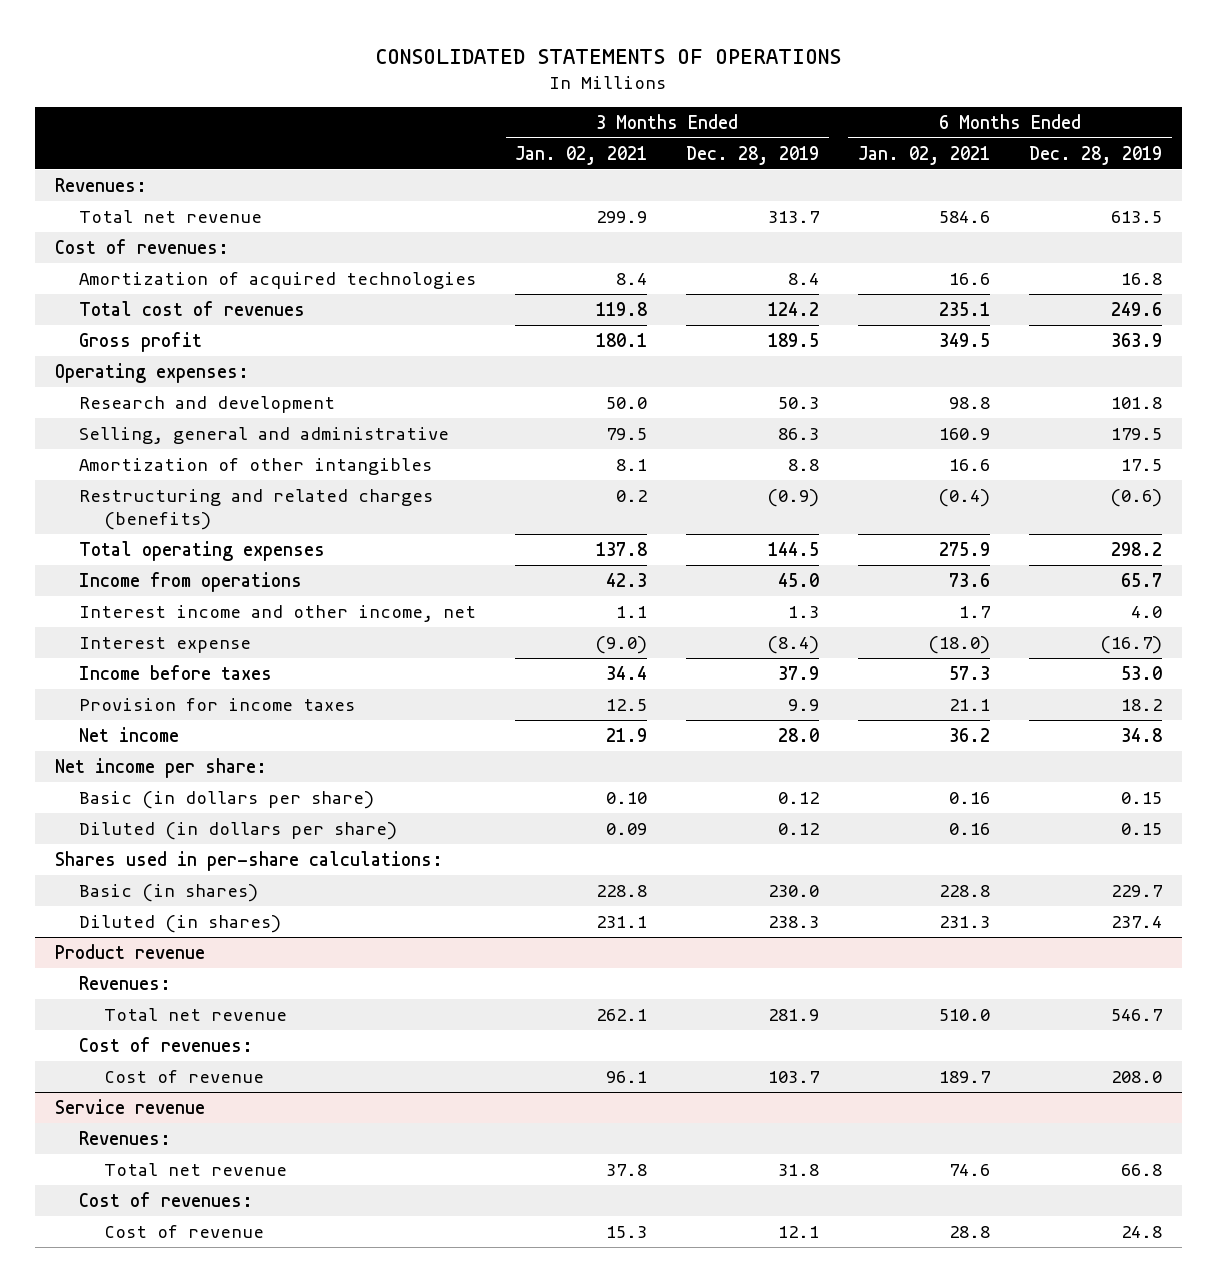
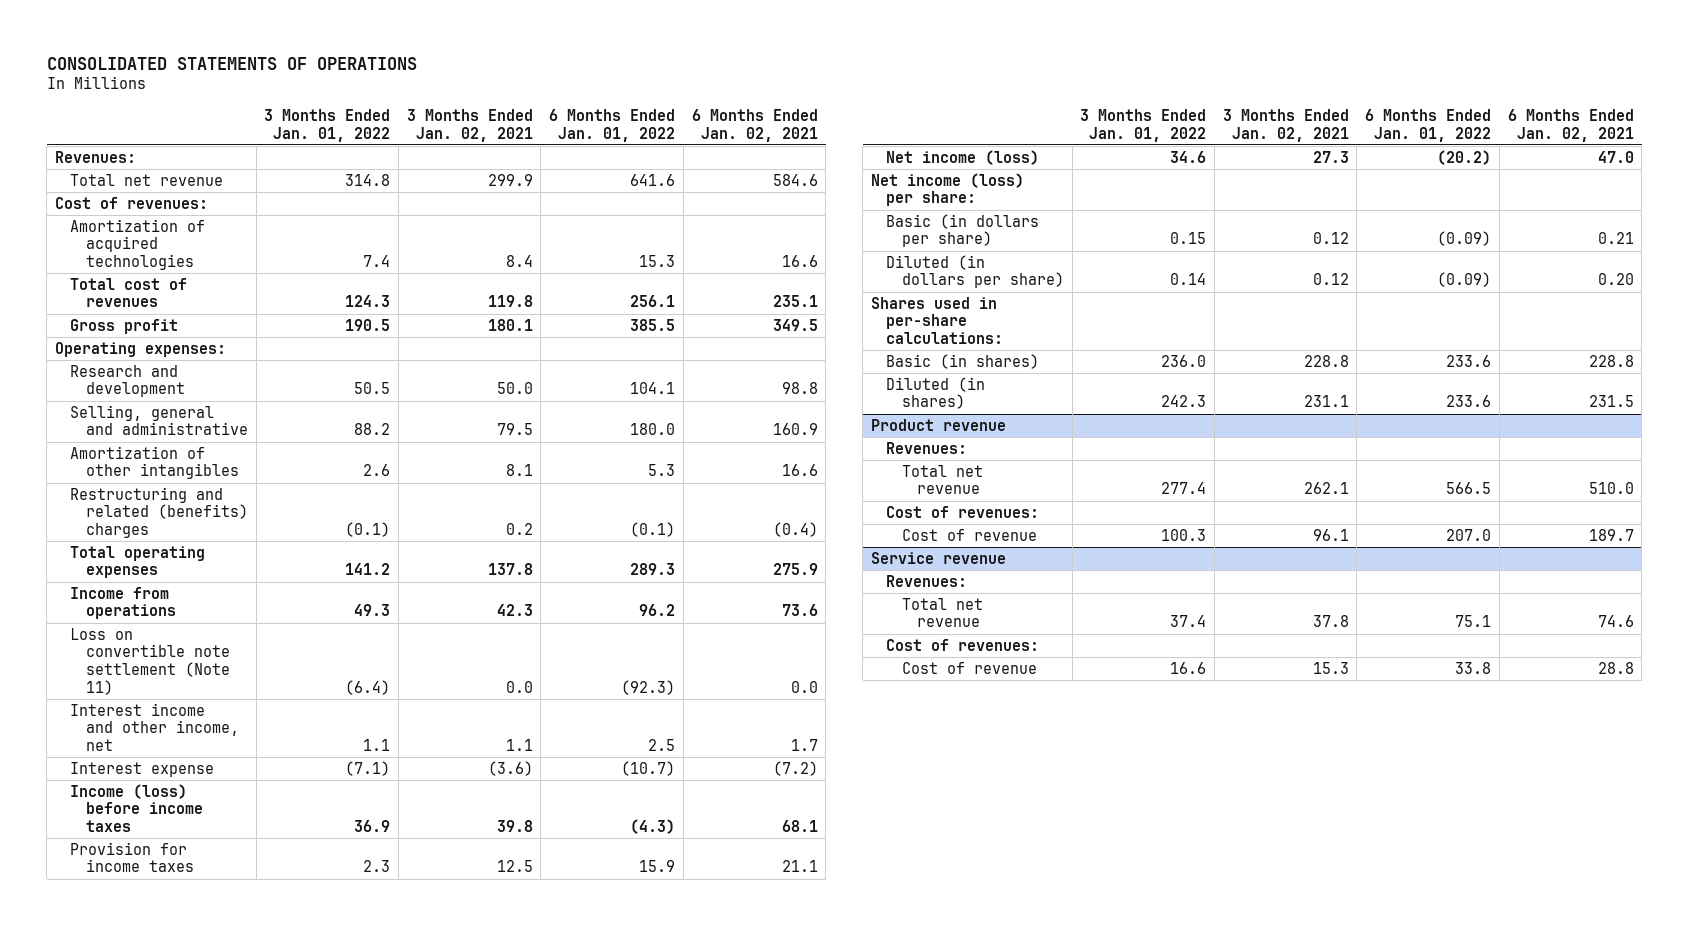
[686,145,820,165] Dec. 28, 2019 -> none
[1029,145,1163,165] Dec. 28, 2019 -> none
none -> [264,109,391,142] 3 Months Ended Jan. 01, 2022
none -> [549,109,676,142] 6 Months Ended Jan. 01, 2022
[79,488,434,530] Restructuring and related charges (benefits) -> [70,486,248,539] Restructuring and related (benefits) charges
none -> [70,627,230,695] Loss on convertible note settlement (Note 11)
[595,635,648,654] (9.0) -> [487,760,533,776] (3.6)
[928,635,991,654] (18.0) -> [772,760,818,776] (7.2)
[79,664,273,680] Income before taxes -> [70,783,203,833] Income (loss) before income taxes
[606,665,648,680] 34.4 -> [496,820,533,833] 39.8
[949,665,991,680] 57.3 -> [781,820,818,833] 68.1
[79,726,180,742] Net income -> [886,149,1040,165] Net income (loss)
[606,727,648,742] 21.9 -> [1312,150,1349,163] 27.3
[949,727,991,742] 36.2 -> [1597,150,1634,163] 47.0
[54,757,267,778] Net income per share: -> [870,172,1024,207] Net income (loss) per share:
[606,791,648,804] 0.10 -> [1312,232,1349,245] 0.12
[949,791,991,804] 0.16 -> [1597,232,1634,245] 0.21
[606,822,648,835] 0.09 -> [1312,273,1349,286] 0.12
[949,822,991,835] 0.16 -> [1597,273,1634,286] 0.20
[939,915,991,928] 231.3 -> [1588,395,1634,408] 231.5

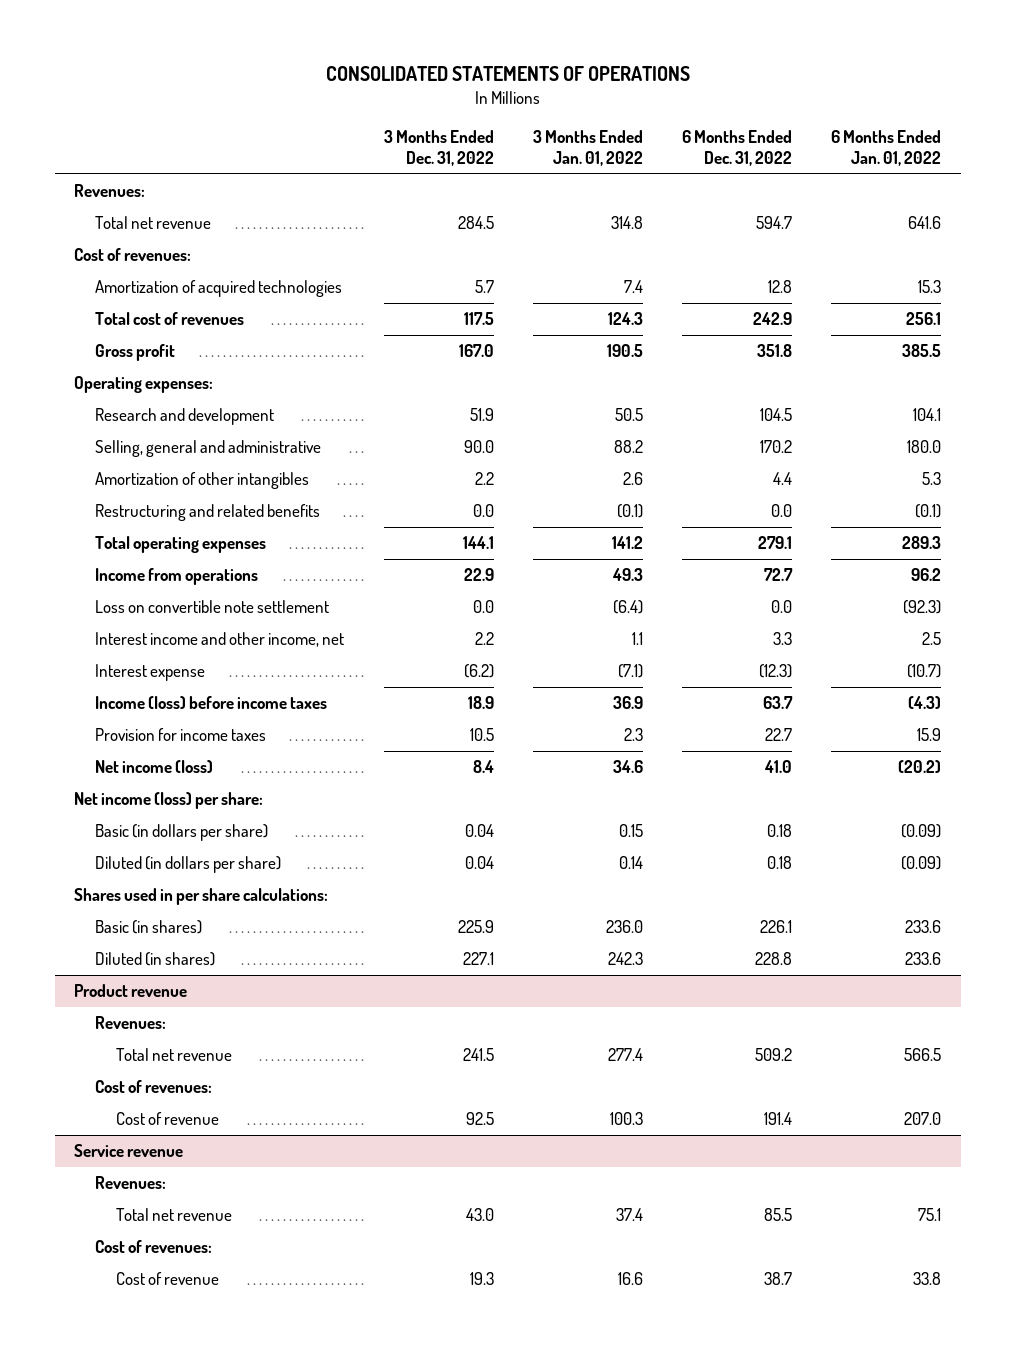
[406,109,533,142] 3 Months Ended Jan. 02, 2021 -> none
[691,109,818,142] 6 Months Ended Jan. 02, 2021 -> none
none -> [383,129,494,166] 3 Months Ended Dec. 31, 2022
none -> [681,129,792,166] 6 Months Ended Dec. 31, 2022
[70,486,248,539] Restructuring and related (benefits) charges -> [95,504,321,522] Restructuring and related benefits
[70,627,230,695] Loss on convertible note settlement (Note 11) -> [95,600,330,614] Loss on convertible note settlement
[870,296,1004,345] Shares used in per-share calculations: -> [74,888,329,906] Shares used in per share calculations:

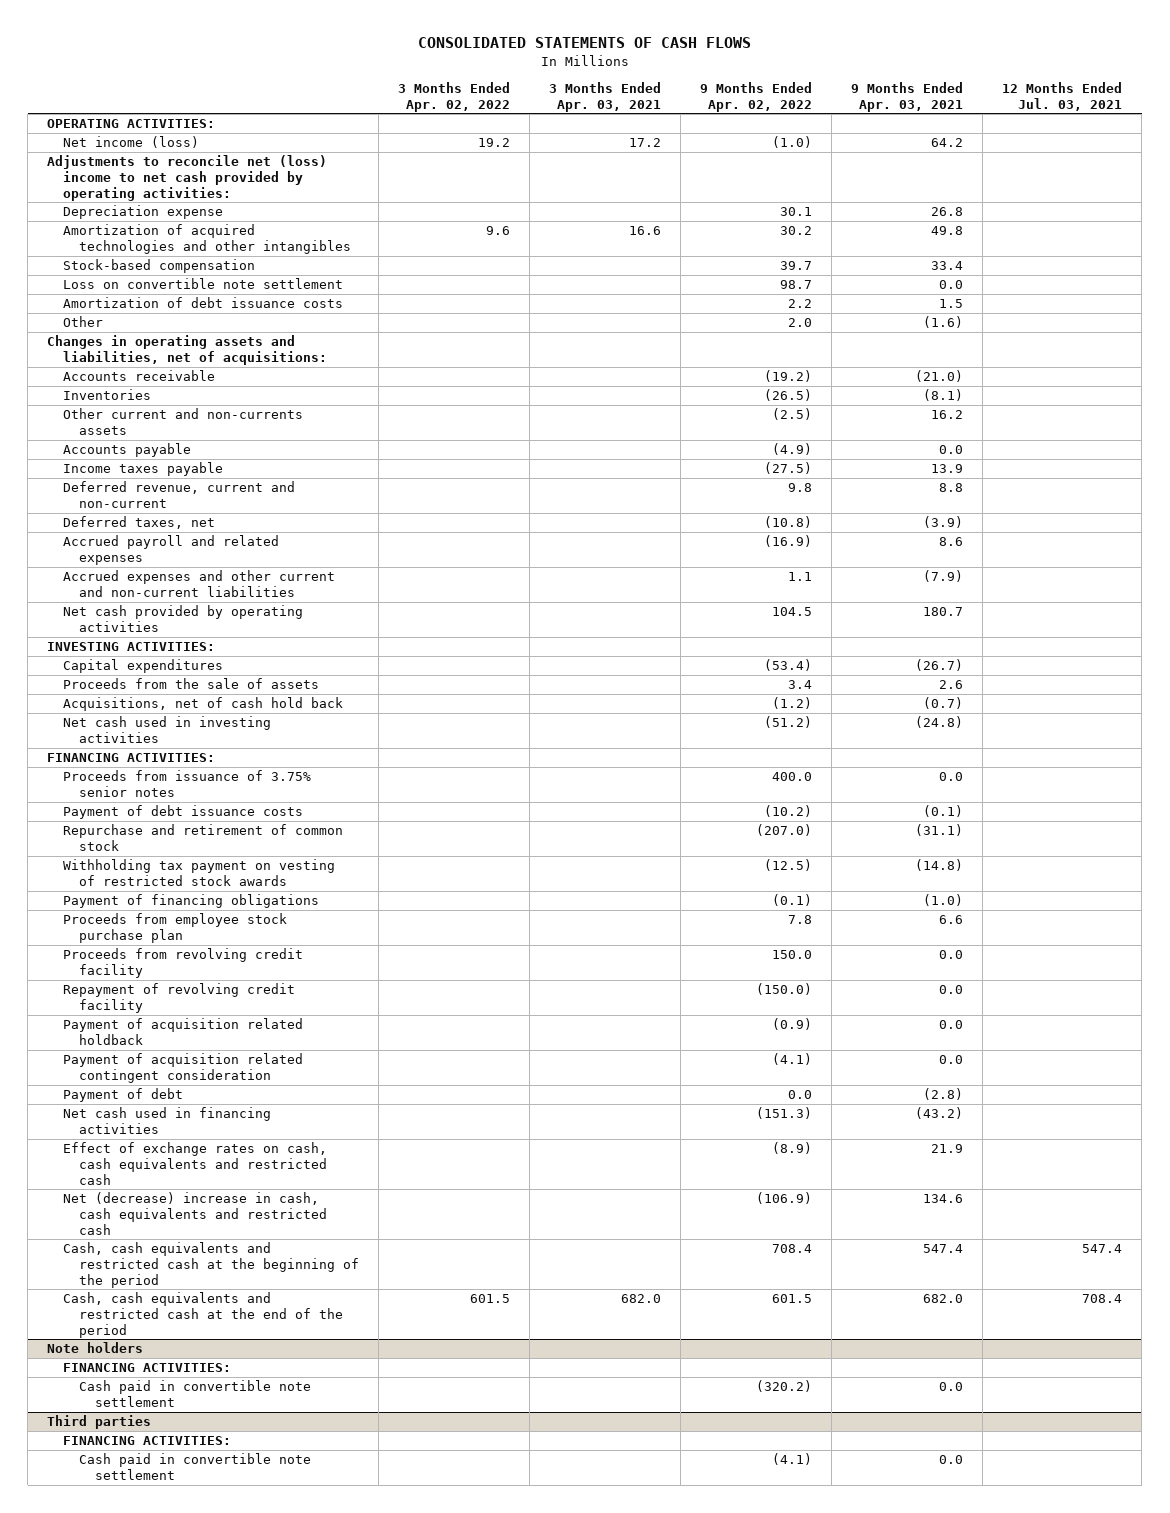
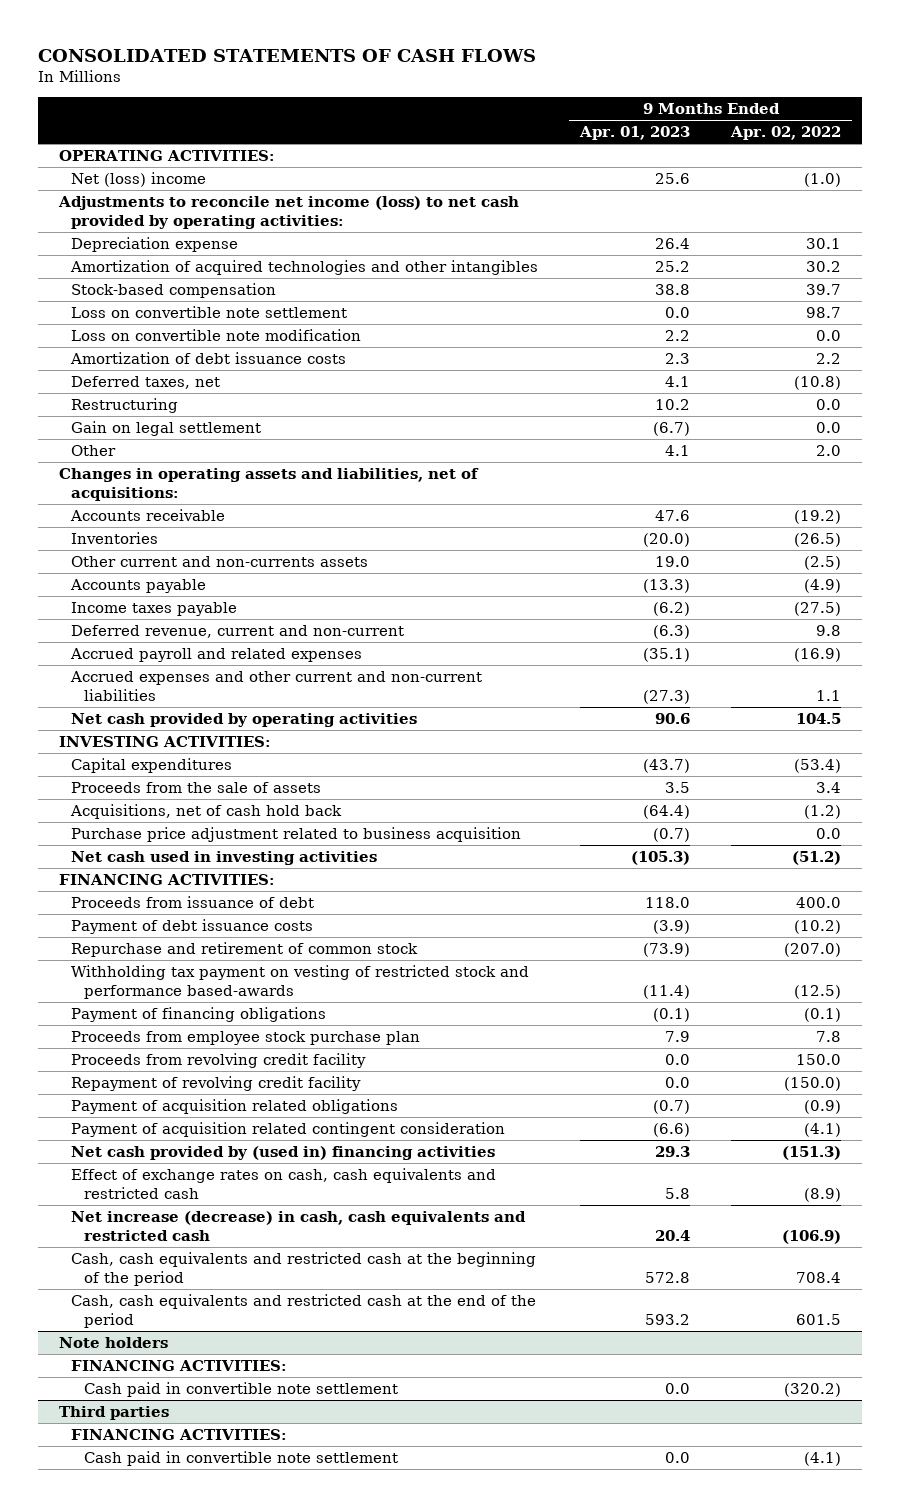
[398,81,511,112] 3 Months Ended Apr. 02, 2022 -> none
[549,81,662,112] 3 Months Ended Apr. 03, 2021 -> none
[851,81,964,112] 9 Months Ended Apr. 03, 2021 -> none
[1002,81,1123,111] 12 Months Ended Jul. 03, 2021 -> none
none -> [578,126,690,141] Apr. 01, 2023
[63,136,200,149] Net income (loss) -> [71,172,207,188] Net (loss) income
[47,155,328,201] Adjustments to reconcile net (loss) income to net cash provided by operating activities: -> [58,196,520,230] Adjustments to reconcile net income (loss) to net cash provided by operating activities:
none -> [71,329,362,342] Loss on convertible note modification
[63,516,216,530] Deferred taxes, net -> [71,376,221,390] Deferred taxes, net
none -> [71,398,179,414] Restructuring
none -> [71,421,262,437] Gain on legal settlement
none -> [71,827,522,843] Purchase price adjustment related to business acquisition
[63,770,312,797] Proceeds from issuance of 3.75% senior notes -> [71,896,315,909] Proceeds from issuance of debt
[63,859,336,886] Withholding tax payment on vesting of restricted stock awards -> [71,965,530,1000] Withholding tax payment on vesting of restricted stock and performance based-awards
[63,1018,304,1045] Payment of acquisition related holdback -> [71,1099,399,1115] Payment of acquisition related obligations
[63,1088,184,1103] Payment of debt -> none
[63,1107,272,1134] Net cash used in financing activities -> [71,1146,496,1161] Net cash provided by (used in) financing activities
[63,1192,327,1235] Net (decrease) increase in cash, cash equivalents and restricted cash -> [71,1211,527,1242] Net increase (decrease) in cash, cash equivalents and restricted cash

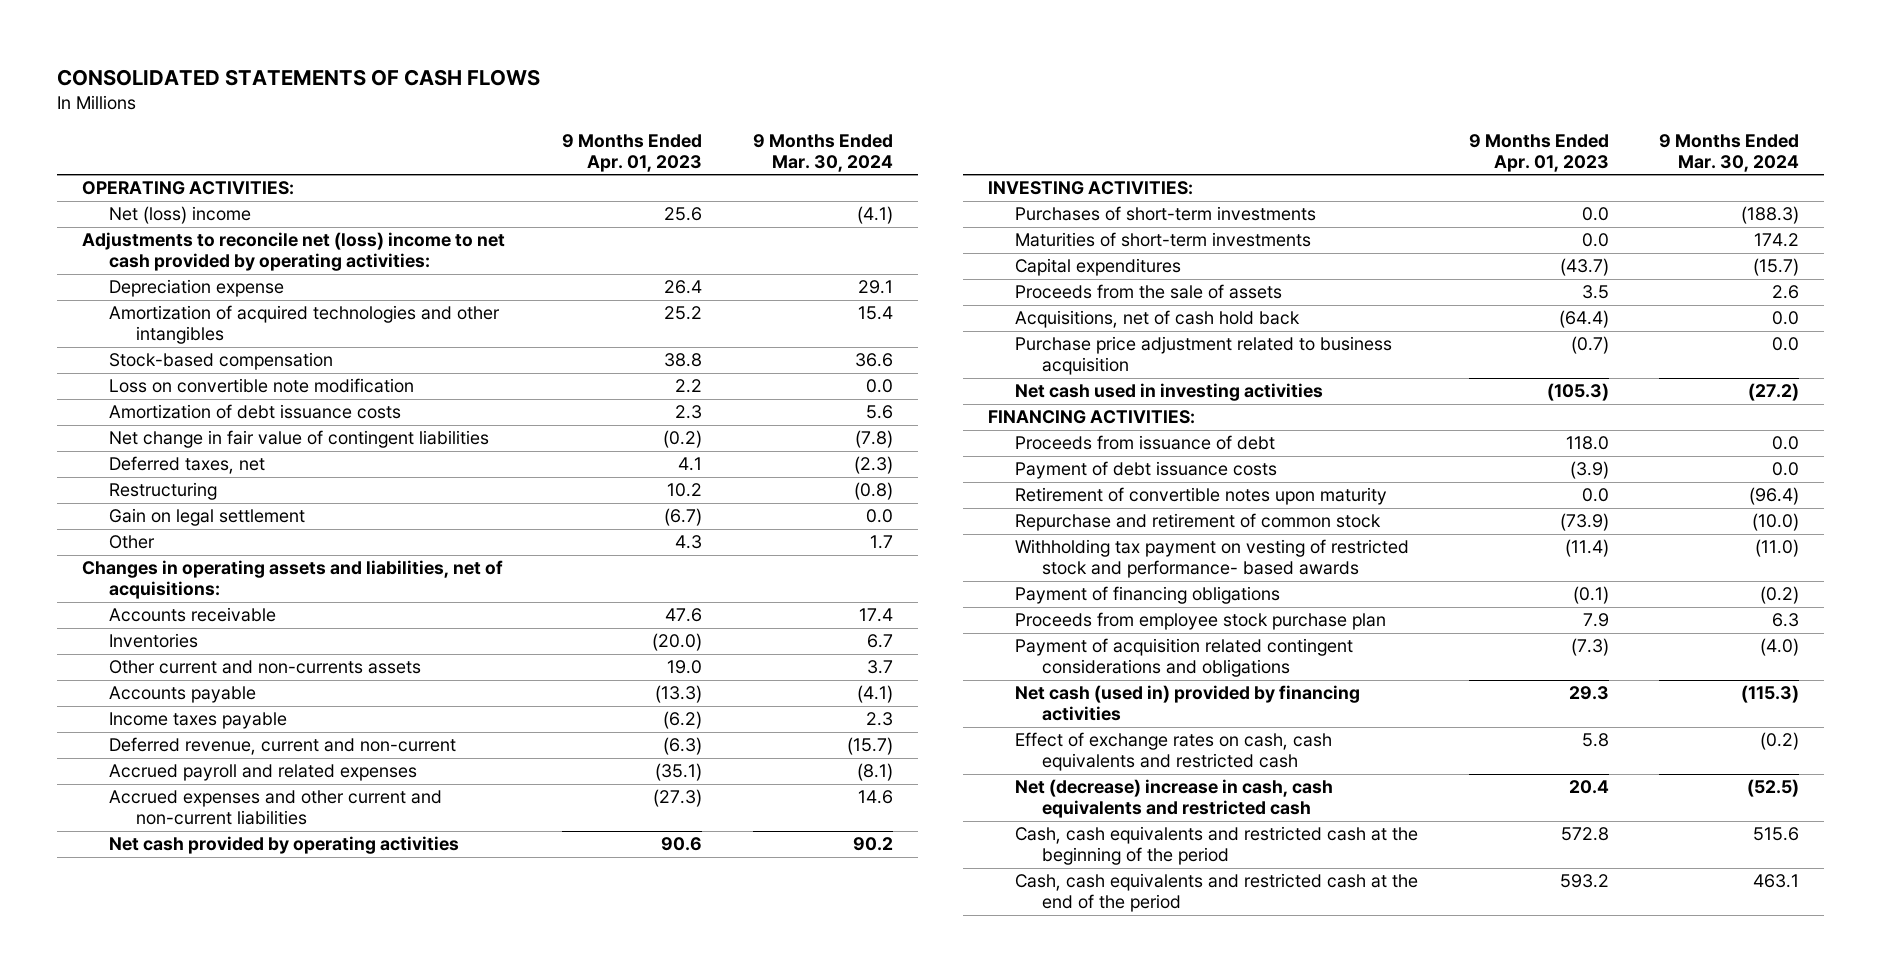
[730,126,842,141] Apr. 02, 2022 -> none
none -> [752,133,893,172] 9 Months Ended Mar. 30, 2024
[58,196,520,230] Adjustments to reconcile net income (loss) to net cash provided by operating activities: -> [82,232,506,272] Adjustments to reconcile net (loss) income to net cash provided by operating activities:
[71,306,348,319] Loss on convertible note settlement -> none
none -> [108,430,489,449] Net change in fair value of contingent liabilities
[664,445,690,457] 4.1 -> [675,535,703,550] 4.3
none -> [1015,206,1317,222] Purchases of short-term investments
none -> [1015,232,1312,248] Maturities of short-term investments
none -> [1015,487,1388,506] Retirement of convertible notes upon maturity
[71,965,530,1000] Withholding tax payment on vesting of restricted stock and performance based-awards -> [1015,539,1410,579] Withholding tax payment on vesting of restricted stock and performance- based awards
[71,1053,367,1069] Proceeds from revolving credit facility -> none
[71,1076,362,1092] Repayment of revolving credit facility -> none
[71,1099,399,1115] Payment of acquisition related obligations -> none
[71,1122,506,1138] Payment of acquisition related contingent consideration -> [1015,638,1354,678] Payment of acquisition related contingent considerations and obligations
[652,1123,690,1138] (6.6) -> [1570,638,1609,657] (7.3)
[71,1146,496,1161] Net cash provided by (used in) financing activities -> [1015,685,1361,722] Net cash (used in) provided by financing activities
[71,1211,527,1242] Net increase (decrease) in cash, cash equivalents and restricted cash -> [1015,779,1334,819] Net (decrease) increase in cash, cash equivalents and restricted cash
[59,1337,169,1349] Note holders -> none
[71,1360,288,1372] FINANCING ACTIVITIES: -> none
[83,1382,398,1398] Cash paid in convertible note settlement -> none
[59,1406,170,1421] Third parties -> none
[71,1429,288,1441] FINANCING ACTIVITIES: -> none
[83,1451,398,1467] Cash paid in convertible note settlement -> none

